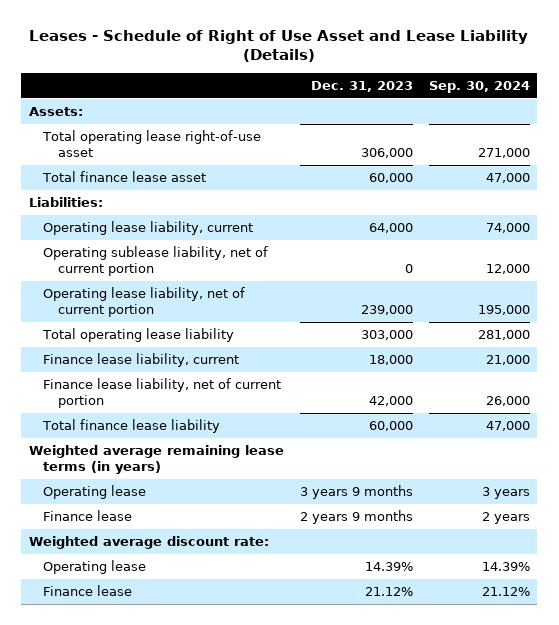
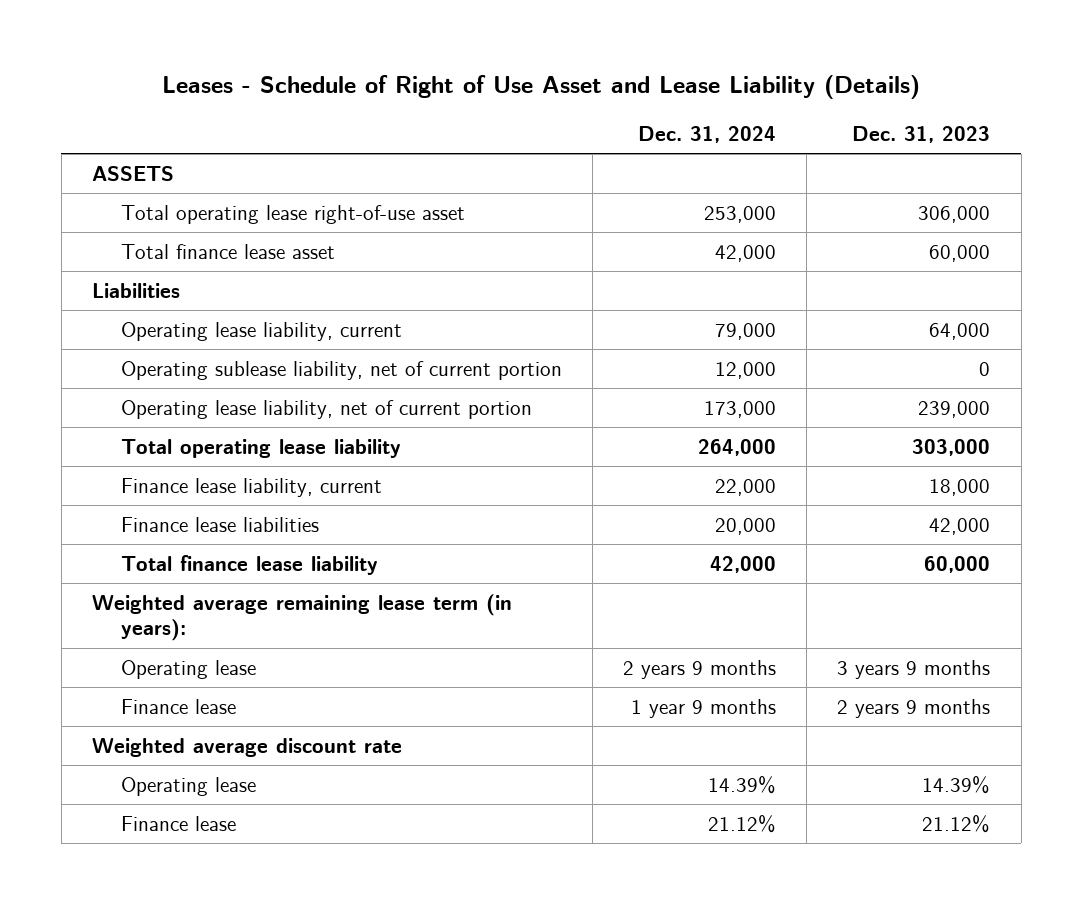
[428,80,530,93] Sep. 30, 2024 -> none
none -> [638,125,777,143] Dec. 31, 2024
[29,106,84,116] Assets: -> [91,165,174,181] ASSETS
[29,196,104,207] Liabilities: -> [91,282,180,298] Liabilities
[43,377,282,409] Finance lease liability, net of current portion -> [120,516,319,532] Finance lease liabilities
[29,444,285,475] Weighted average remaining lease terms (in years) -> [91,593,512,642] Weighted average remaining lease term (in years):
[29,535,270,549] Weighted average discount rate: -> [91,737,402,757] Weighted average discount rate

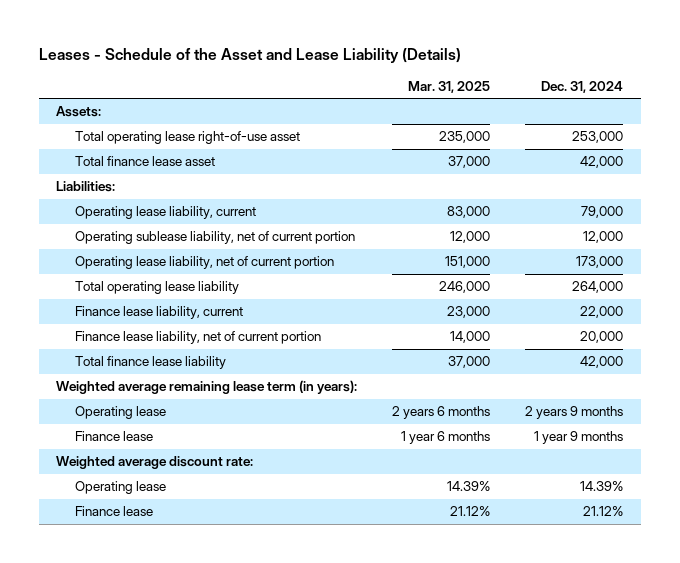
[162,75,921,100] Leases - Schedule of Right of Use Asset and Lease Liability (Details) -> [38,47,461,63] Leases - Schedule of the Asset and Lease Liability (Details)
[852,125,991,143] Dec. 31, 2023 -> none
none -> [408,80,491,93] Mar. 31, 2025
[91,165,174,181] ASSETS -> [56,106,102,118] Assets:
[91,282,180,298] Liabilities -> [56,181,116,193] Liabilities:
[120,516,319,532] Finance lease liabilities -> [75,331,322,345] Finance lease liability, net of current portion
[91,737,402,757] Weighted average discount rate -> [56,456,254,470] Weighted average discount rate:

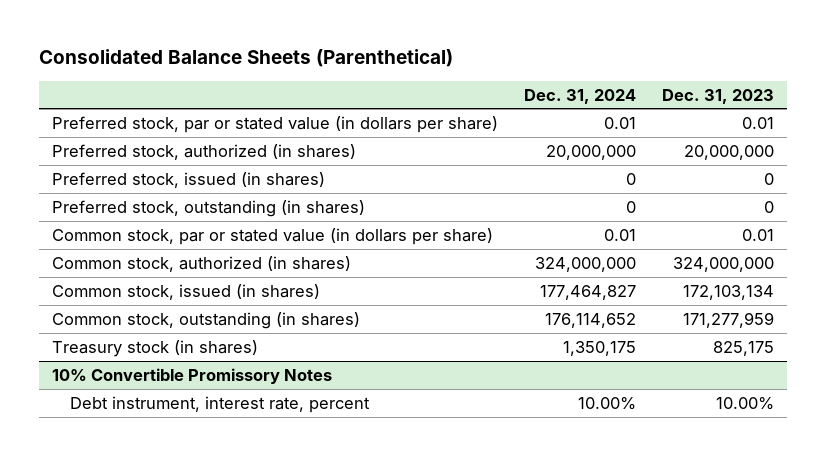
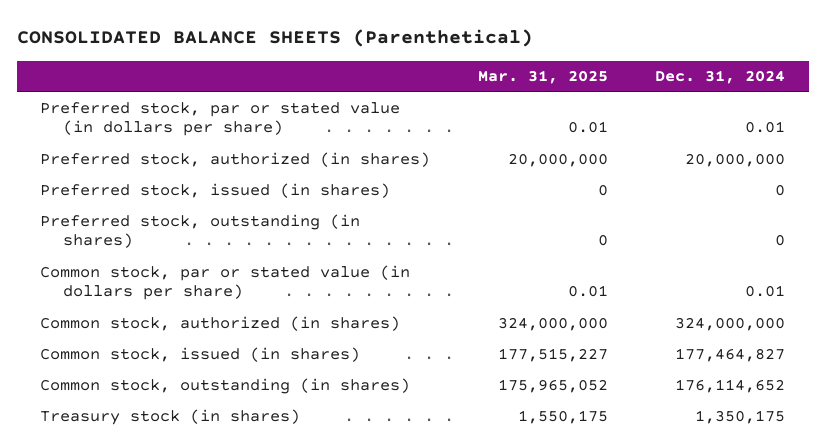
[38,49,453,68] Consolidated Balance Sheets (Parenthetical) -> [16,29,533,48] CONSOLIDATED BALANCE SHEETS (Parenthetical)
[661,88,774,104] Dec. 31, 2023 -> none
none -> [477,70,608,85] Mar. 31, 2025
[51,367,332,384] 10% Convertible Promissory Notes -> none
[69,395,370,413] Debt instrument, interest rate, percent -> none

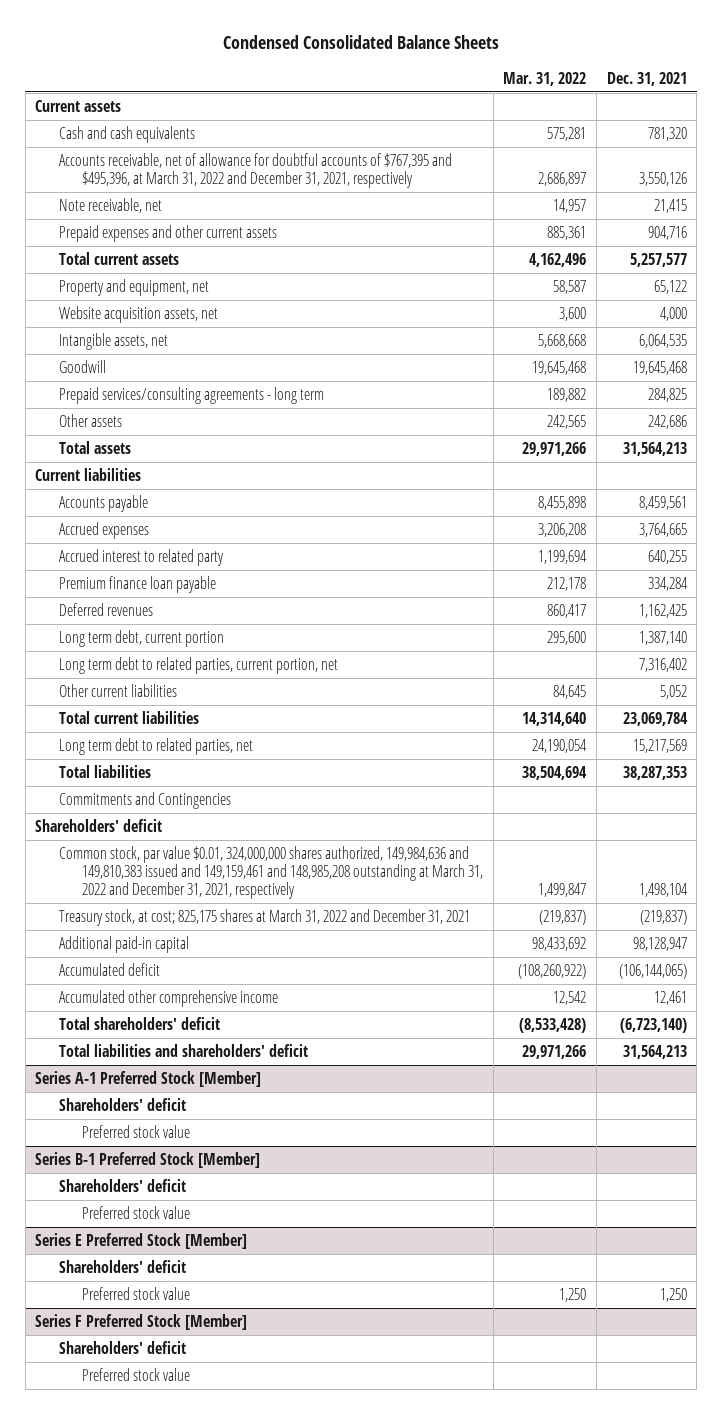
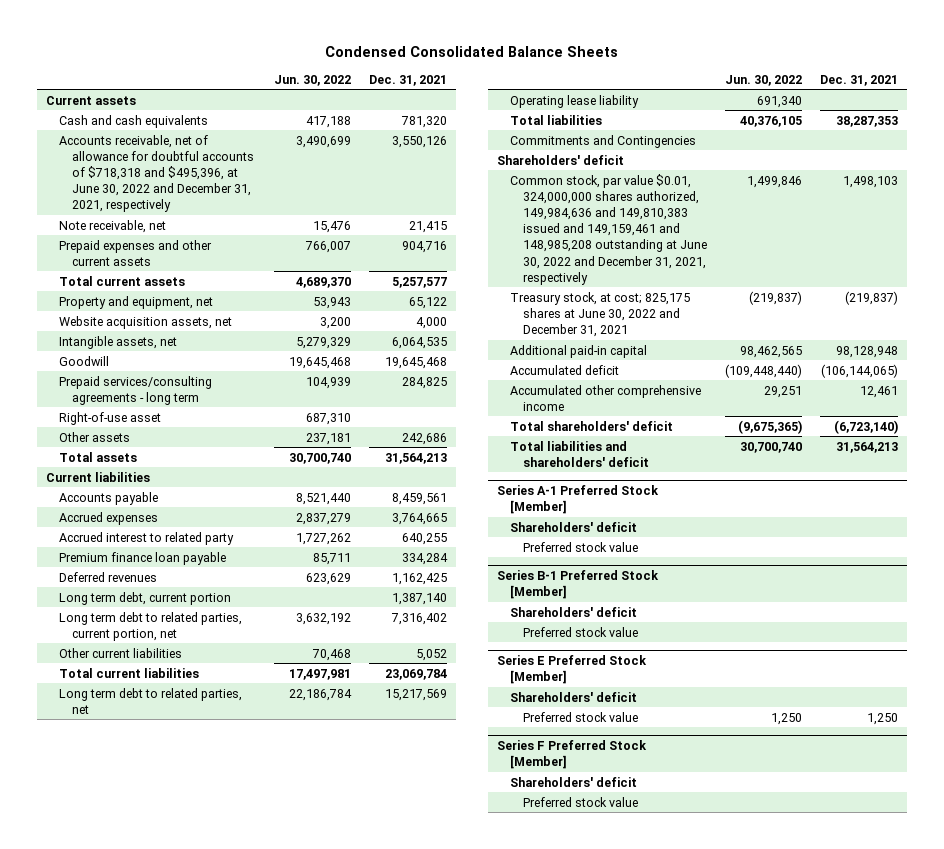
[503,71,587,86] Mar. 31, 2022 -> none
none -> [274,74,352,86] Jun. 30, 2022
[58,153,452,188] Accounts receivable, net of allowance for doubtful accounts of $767,395 and $495,396, at March 31, 2022 and December 31, 2021, respectively -> [59,134,255,213] Accounts receivable, net of allowance for doubtful accounts of $718,318 and $495,396, at June 30, 2022 and December 31, 2021, respectively
none -> [59,411,162,425] Right-of-use asset
none -> [509,94,639,108] Operating lease liability
[58,846,484,899] Common stock, par value $0.01, 324,000,000 shares authorized, 149,984,636 and 149,810,383 issued and 149,159,461 and 148,985,208 outstanding at March 31, 2022 and December 31, 2021, respectively -> [509,173,707,285] Common stock, par value $0.01, 324,000,000 shares authorized, 149,984,636 and 149,810,383 issued and 149,159,461 and 148,985,208 outstanding at June 30, 2022 and December 31, 2021, respectively
[638,882,688,897] 1,498,104 -> [842,175,898,188] 1,498,103
[58,909,470,927] Treasury stock, at cost; 825,175 shares at March 31, 2022 and December 31, 2021 -> [509,291,690,337] Treasury stock, at cost; 825,175 shares at June 30, 2022 and December 31, 2021
[632,937,687,952] 98,128,947 -> [835,345,898,358] 98,128,948

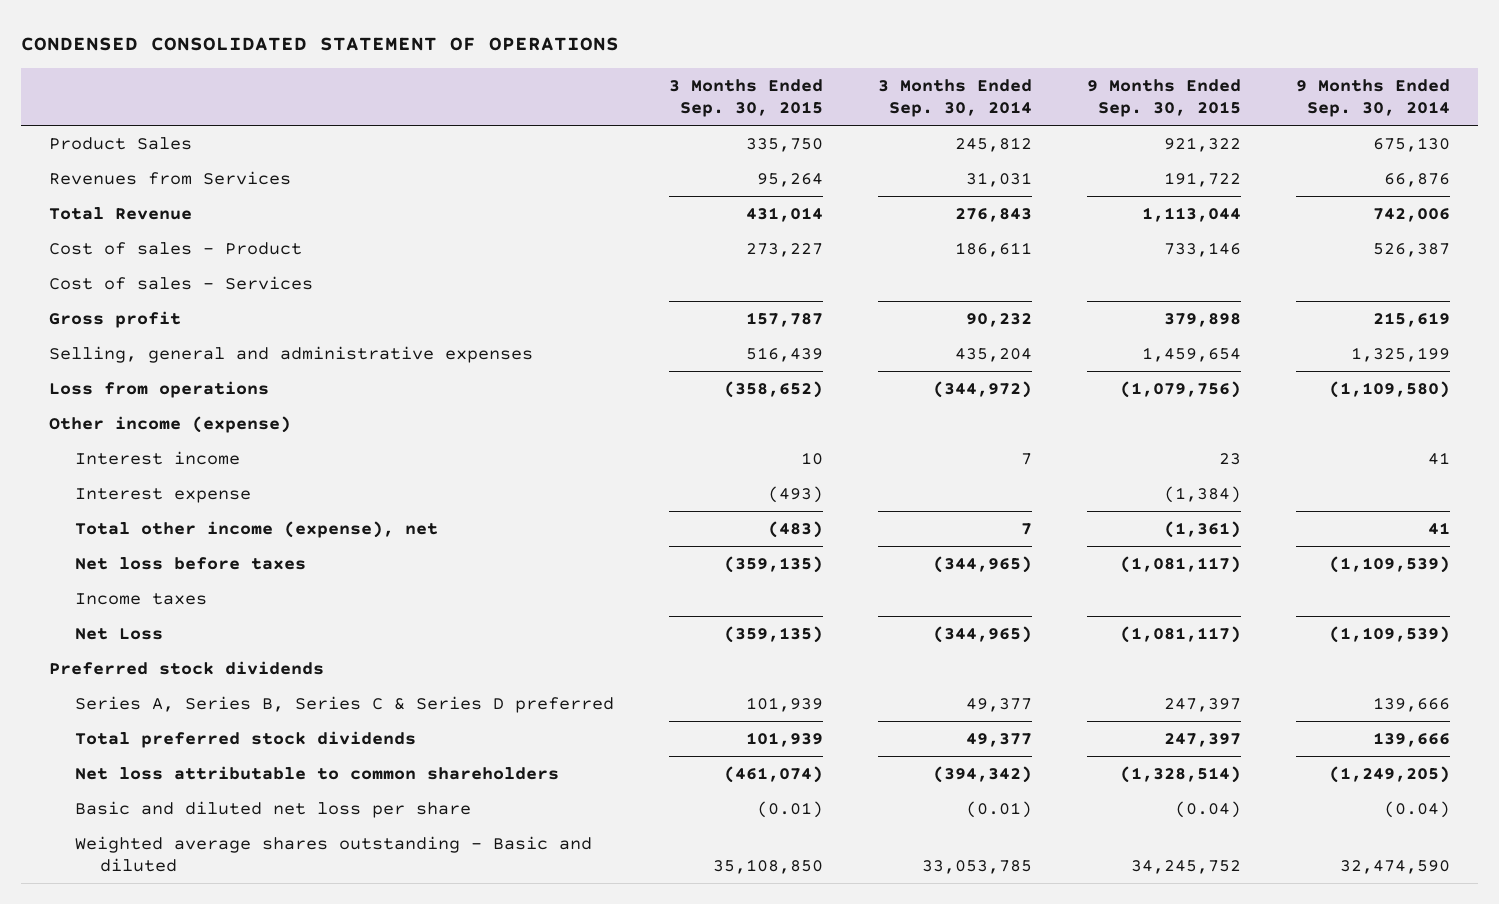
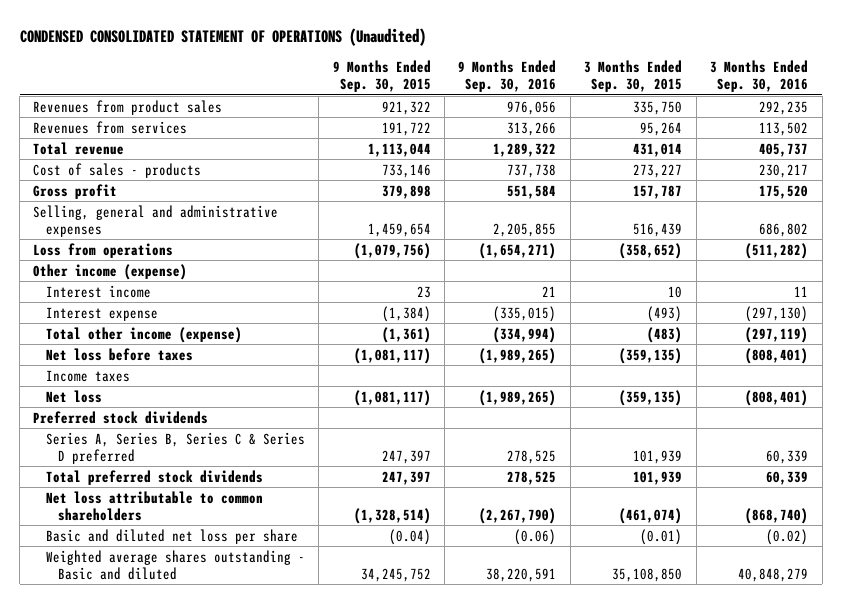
[21,36,620,51] CONDENSED CONSOLIDATED STATEMENT OF OPERATIONS -> [19,27,426,46] CONDENSED CONSOLIDATED STATEMENT OF OPERATIONS (Unaudited)
[877,79,1032,118] 3 Months Ended Sep. 30, 2014 -> none
[1296,79,1451,118] 9 Months Ended Sep. 30, 2014 -> none
none -> [458,59,557,92] 9 Months Ended Sep. 30, 2016
none -> [710,59,809,92] 3 Months Ended Sep. 30, 2016
[48,276,313,291] Cost of sales - Services -> none
[48,137,192,151] Product Sales -> [33,99,223,115] Revenues from product sales
[48,171,291,186] Revenues from Services -> [33,120,188,134] Revenues from services
[48,207,192,221] Total Revenue -> [33,141,125,155] Total revenue
[48,242,302,256] Cost of sales - Product -> [33,162,202,178] Cost of sales - products
[74,521,438,539] Total other income (expense), net -> [45,326,242,343] Total other income (expense)
[74,628,163,641] Net Loss -> [45,389,102,403] Net loss

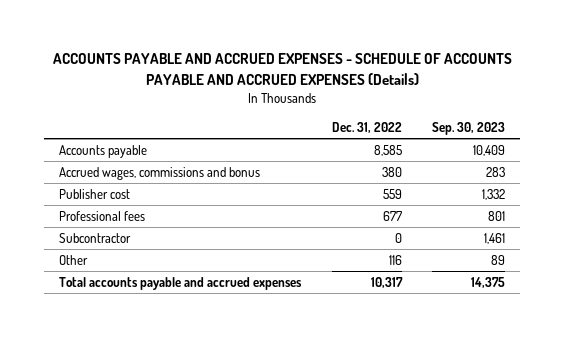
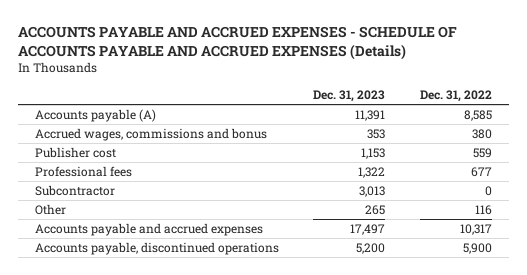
[431,121,505,135] Sep. 30, 2023 -> none
none -> [313,89,386,102] Dec. 31, 2023
[59,145,148,159] Accounts payable -> [35,109,157,123] Accounts payable (A)
[59,277,303,291] Total accounts payable and accrued expenses -> [35,223,264,237] Accounts payable and accrued expenses
none -> [35,242,280,256] Accounts payable, discontinued operations

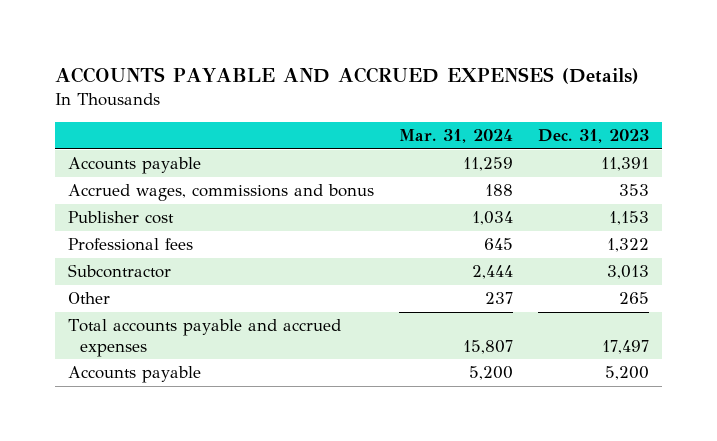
[17,25,457,60] ACCOUNTS PAYABLE AND ACCRUED EXPENSES - SCHEDULE OF ACCOUNTS PAYABLE AND ACCRUED EXPENSES (Details) -> [55,66,640,84] ACCOUNTS PAYABLE AND ACCRUED EXPENSES (Details)
[419,89,492,102] Dec. 31, 2022 -> none
none -> [398,129,513,144] Mar. 31, 2024
[35,109,157,123] Accounts payable (A) -> [67,157,201,175] Accounts payable
[35,223,264,237] Accounts payable and accrued expenses -> [67,319,341,358] Total accounts payable and accrued expenses
[35,242,280,256] Accounts payable, discontinued operations -> [67,366,201,384] Accounts payable

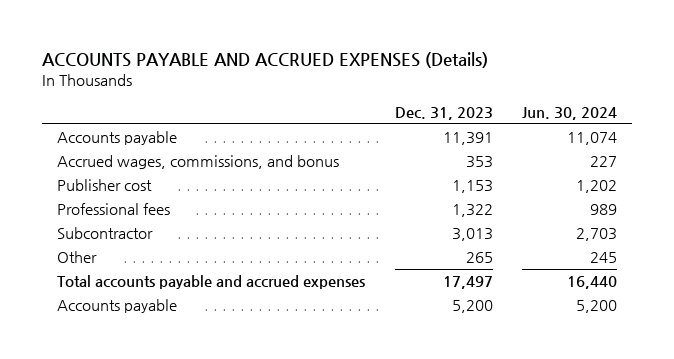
[398,129,513,144] Mar. 31, 2024 -> none
none -> [522,107,618,121] Jun. 30, 2024
[67,184,374,202] Accrued wages, commissions and bonus -> [56,155,339,170] Accrued wages, commissions, and bonus

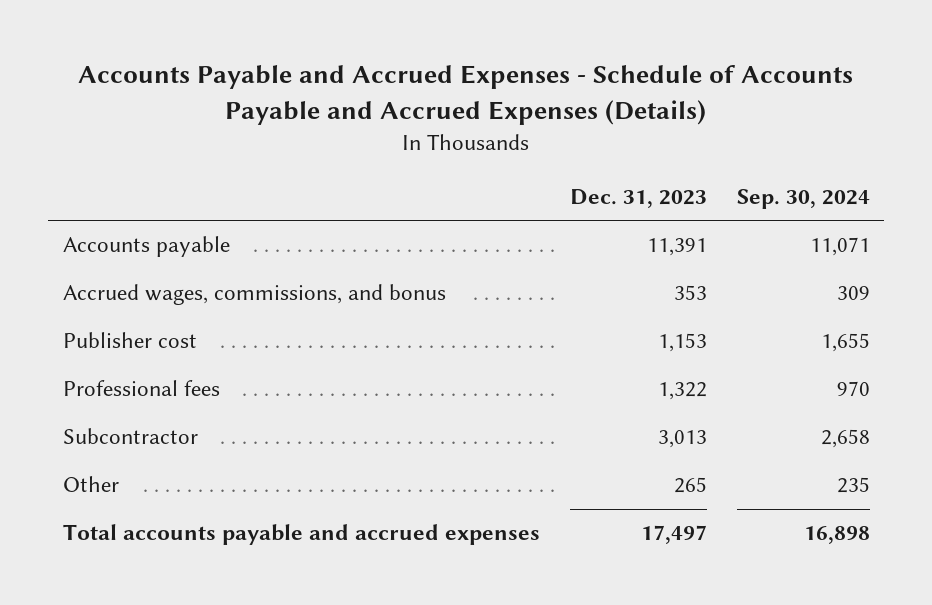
[41,51,488,68] ACCOUNTS PAYABLE AND ACCRUED EXPENSES (Details) -> [78,65,854,125] Accounts Payable and Accrued Expenses - Schedule of Accounts Payable and Accrued Expenses (Details)
[522,107,618,121] Jun. 30, 2024 -> none
none -> [736,188,870,209] Sep. 30, 2024
[56,299,177,314] Accounts payable -> none

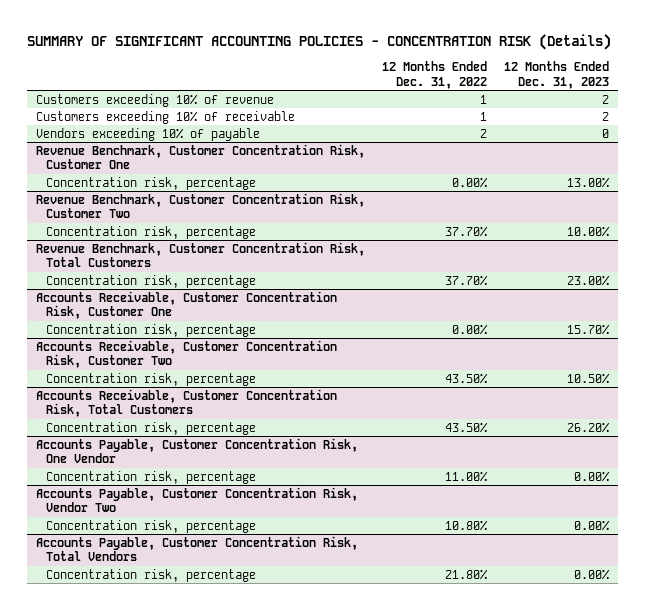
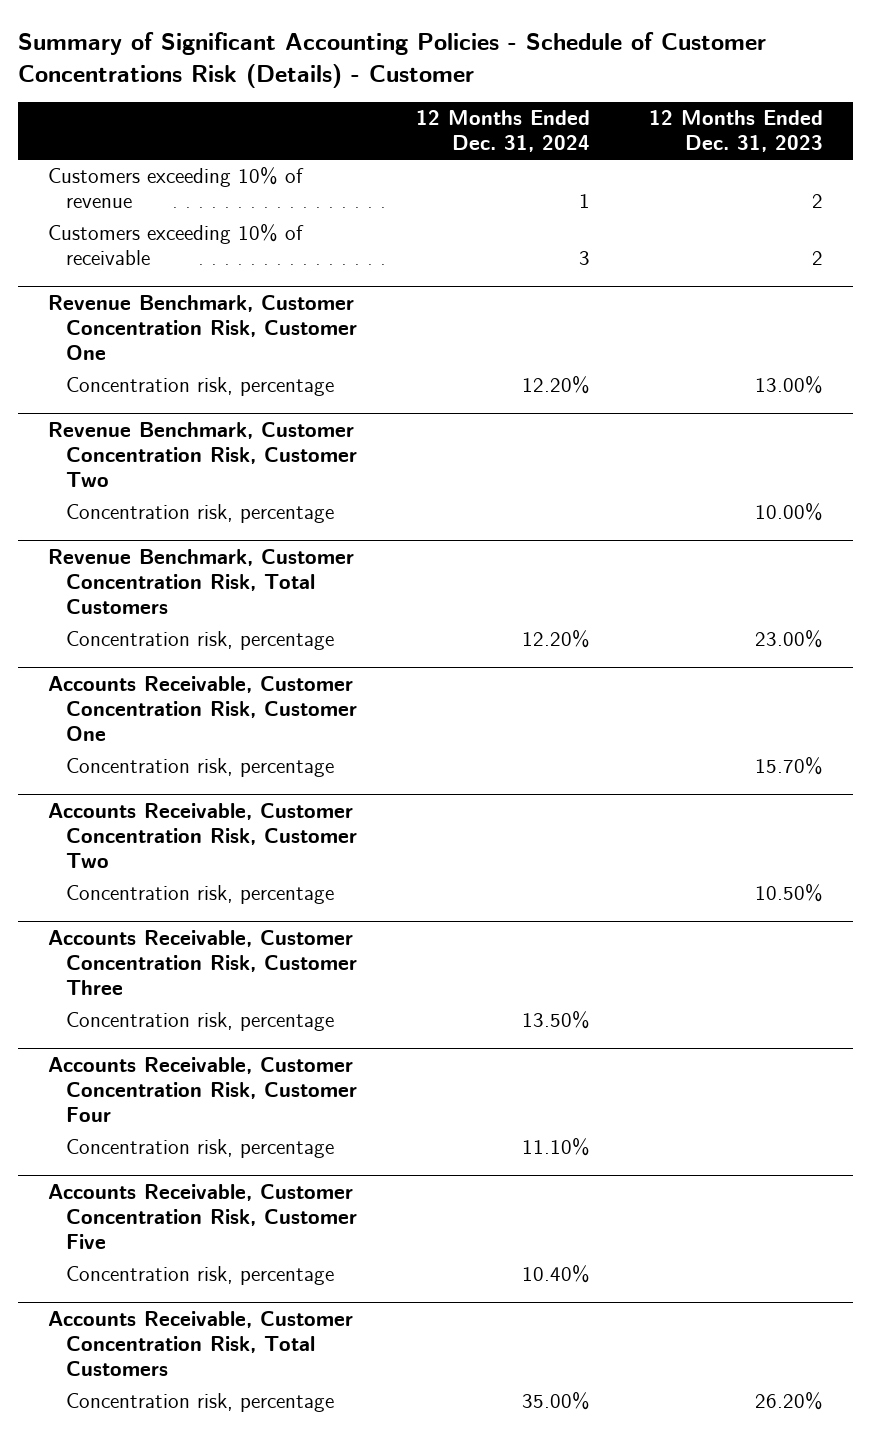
[27,34,612,51] SUMMARY OF SIGNIFICANT ACCOUNTING POLICIES - CONCENTRATION RISK (Details) -> [18,32,767,88] Summary of Significant Accounting Policies - Schedule of Customer Concentrations Risk (Details) - Customer
[382,61,488,89] 12 Months Ended Dec. 31, 2022 -> none
none -> [416,110,591,153] 12 Months Ended Dec. 31, 2024
[35,127,260,141] Vendors exceeding 10% of payable -> none
none -> [48,929,357,995] Accounts Receivable, Customer Concentration Risk, Customer Three
none -> [65,1012,334,1032] Concentration risk, percentage
none -> [48,1056,357,1122] Accounts Receivable, Customer Concentration Risk, Customer Four
none -> [65,1139,334,1159] Concentration risk, percentage
none -> [48,1183,357,1249] Accounts Receivable, Customer Concentration Risk, Customer Five
none -> [65,1266,334,1286] Concentration risk, percentage
[35,437,358,464] Accounts Payable, Customer Concentration Risk, One Vendor -> none
[46,470,257,484] Concentration risk, percentage -> none
[35,486,358,513] Accounts Payable, Customer Concentration Risk, Vendor Two -> none
[46,519,257,533] Concentration risk, percentage -> none
[35,535,358,562] Accounts Payable, Customer Concentration Risk, Total Vendors -> none
[46,568,257,582] Concentration risk, percentage -> none

